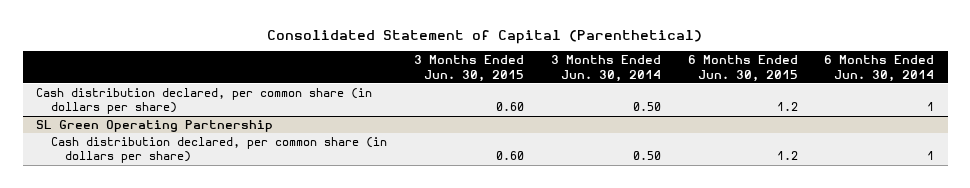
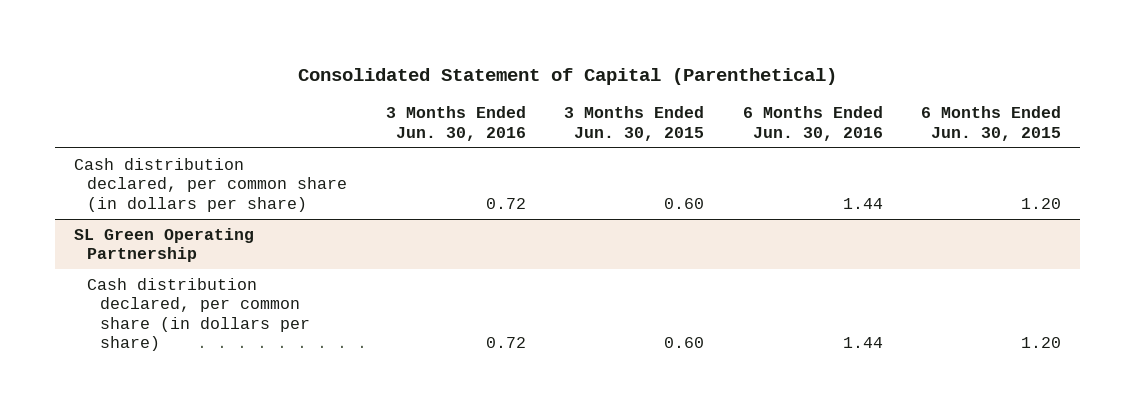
[550,55,661,82] 3 Months Ended Jun. 30, 2014 -> none
[824,55,935,82] 6 Months Ended Jun. 30, 2014 -> none
none -> [385,106,526,141] 3 Months Ended Jun. 30, 2016
none -> [742,106,883,141] 6 Months Ended Jun. 30, 2016
[776,102,798,112] 1.2 -> [1021,197,1062,209] 1.20
[776,151,798,161] 1.2 -> [1021,337,1062,349] 1.20

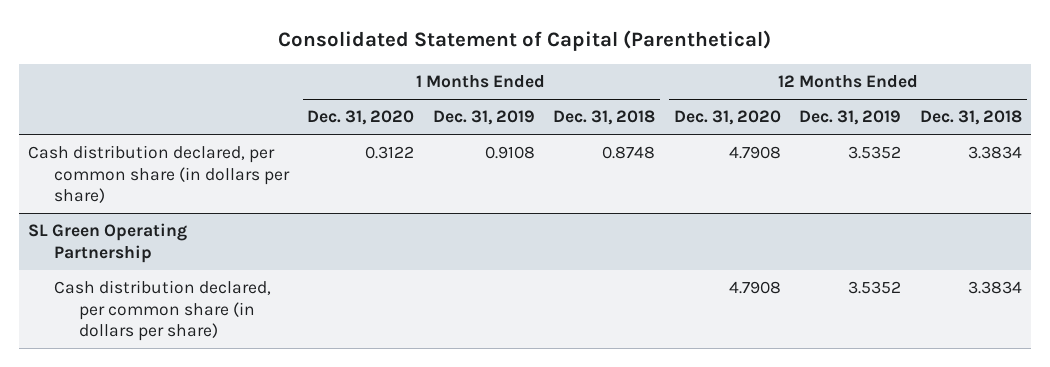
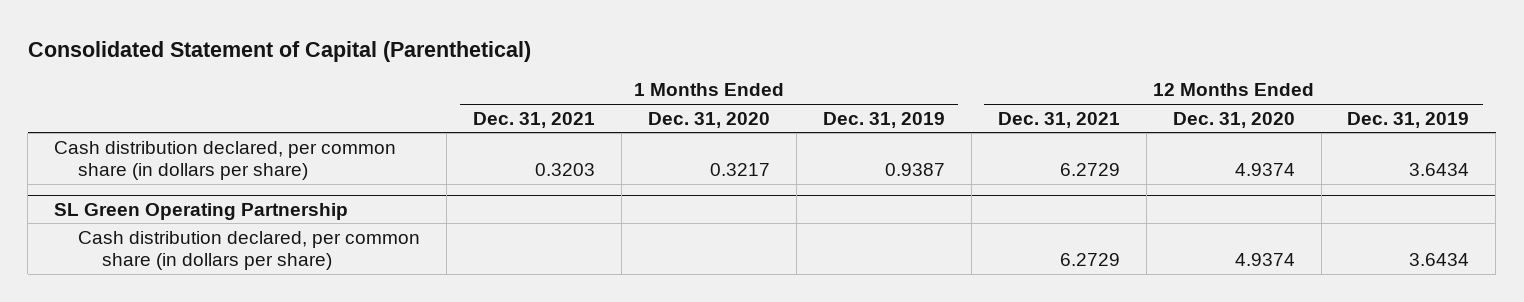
[553,110,656,126] Dec. 31, 2018 -> none
[920,110,1023,126] Dec. 31, 2018 -> none
none -> [472,111,595,128] Dec. 31, 2021
none -> [997,111,1120,128] Dec. 31, 2021
[365,146,415,160] 0.3122 -> [709,162,770,176] 0.3217
[484,146,535,160] 0.9108 -> [884,162,945,176] 0.9387
[728,146,781,160] 4.7908 -> [1234,162,1295,176] 4.9374
[848,146,902,160] 3.5352 -> [1409,162,1470,176] 3.6434
[728,281,781,295] 4.7908 -> [1234,252,1295,266] 4.9374
[848,281,902,295] 3.5352 -> [1409,252,1470,266] 3.6434

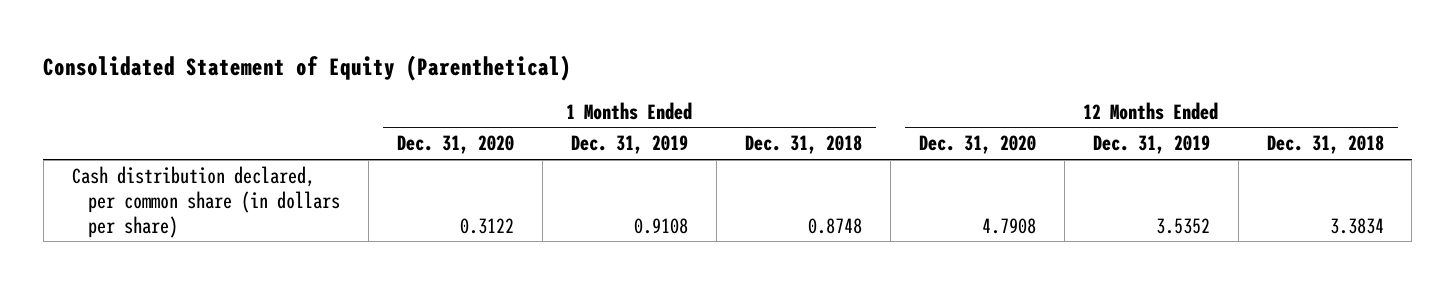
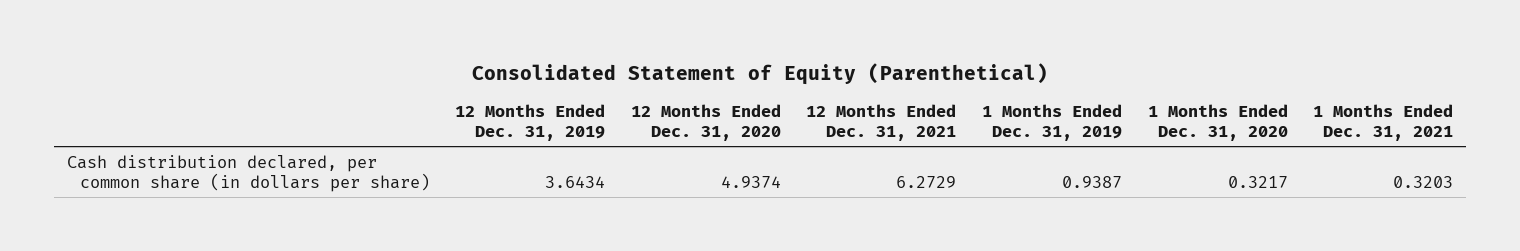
[744,135,862,155] Dec. 31, 2018 -> none
[1266,135,1384,155] Dec. 31, 2018 -> none
none -> [806,103,957,142] 12 Months Ended Dec. 31, 2021
none -> [1313,103,1454,142] 1 Months Ended Dec. 31, 2021
[460,217,515,234] 0.3122 -> [1227,176,1288,189] 0.3217
[633,217,688,234] 0.9108 -> [1062,176,1123,189] 0.9387
[981,217,1036,234] 4.7908 -> [720,176,781,189] 4.9374
[1155,217,1210,234] 3.5352 -> [545,176,606,189] 3.6434

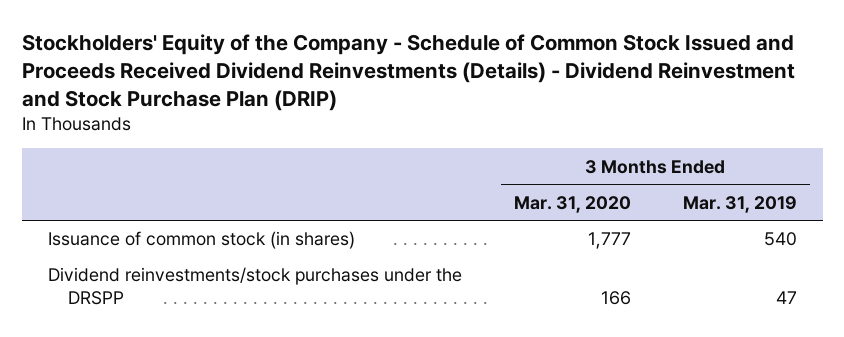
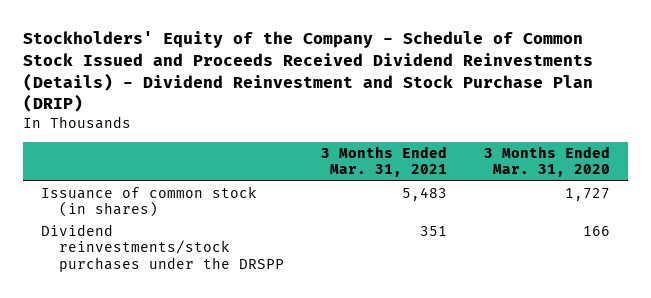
[682,195,797,213] Mar. 31, 2019 -> none
none -> [321,146,448,178] 3 Months Ended Mar. 31, 2021
[587,232,631,250] 1,777 -> [564,187,610,201] 1,727

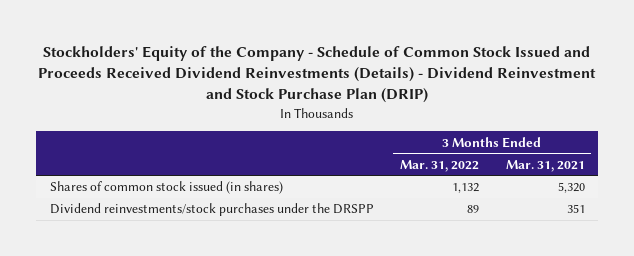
[483,146,610,178] 3 Months Ended Mar. 31, 2020 -> none
none -> [400,159,480,172] Mar. 31, 2022
[41,185,258,218] Issuance of common stock (in shares) -> [49,181,283,195] Shares of common stock issued (in shares)
[402,186,448,201] 5,483 -> [557,182,585,194] 5,320

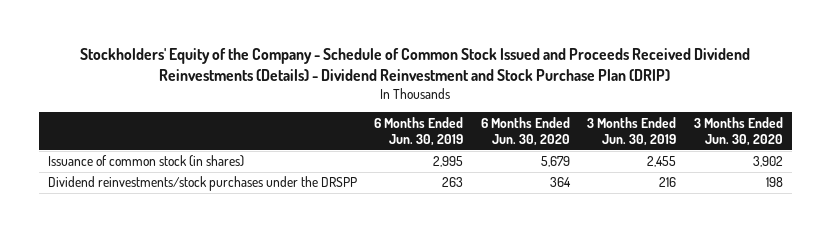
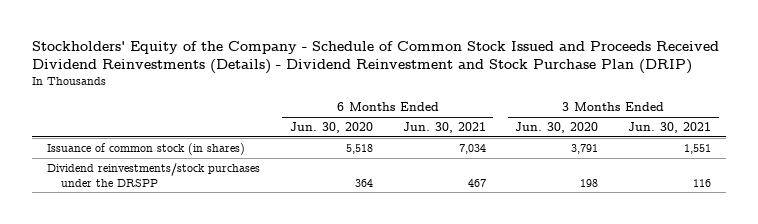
[374,116,464,147] 6 Months Ended Jun. 30, 2019 -> none
[587,116,677,147] 3 Months Ended Jun. 30, 2019 -> none
none -> [402,122,486,134] Jun. 30, 2021
none -> [628,122,712,134] Jun. 30, 2021
[540,156,570,168] 5,679 -> [345,144,373,155] 5,518
[752,156,783,168] 3,902 -> [571,144,599,155] 3,791

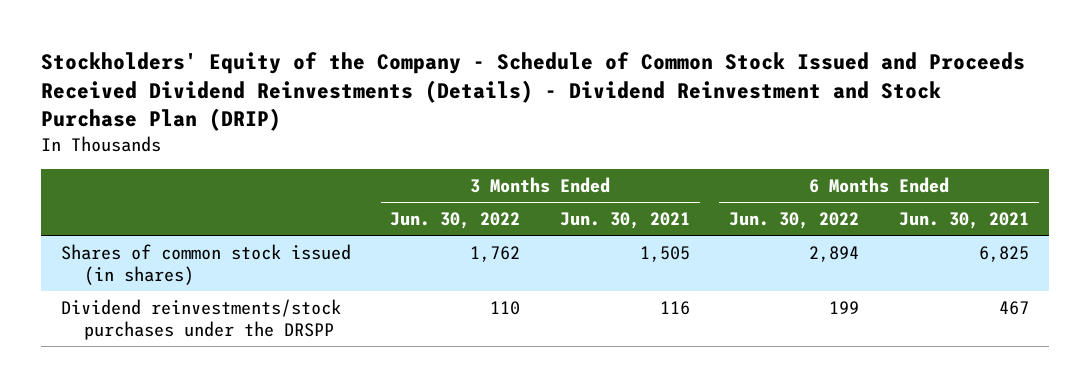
[289,122,373,134] Jun. 30, 2020 -> none
[515,122,599,134] Jun. 30, 2020 -> none
none -> [390,211,521,229] Jun. 30, 2022
none -> [729,211,860,229] Jun. 30, 2022
[46,143,245,156] Issuance of common stock (in shares) -> [60,243,351,285] Shares of common stock issued (in shares)
[458,144,486,155] 7,034 -> [978,245,1029,262] 6,825
[684,144,712,155] 1,551 -> [639,245,690,262] 1,505

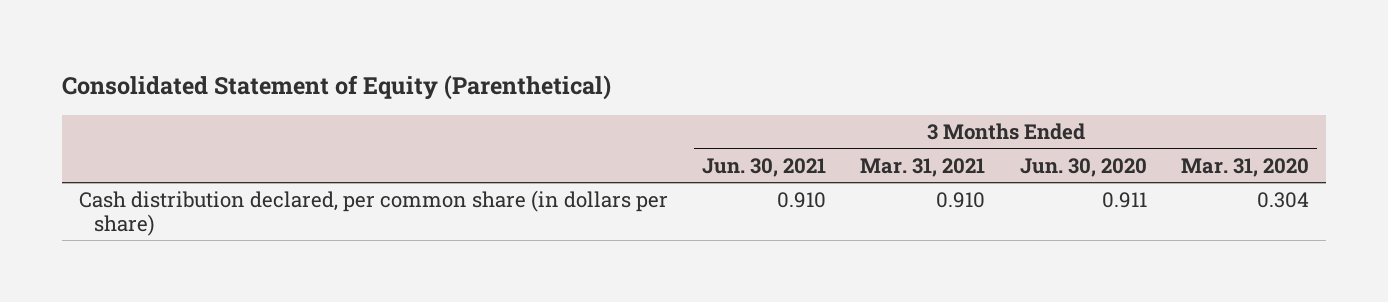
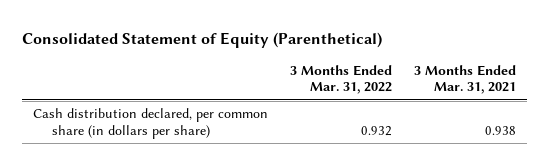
[702,157,827,177] Jun. 30, 2021 -> none
[1019,157,1147,177] Jun. 30, 2020 -> none
[1180,157,1309,177] Mar. 31, 2020 -> none
none -> [290,64,393,95] 3 Months Ended Mar. 31, 2022
[936,192,986,209] 0.910 -> [485,125,517,135] 0.938

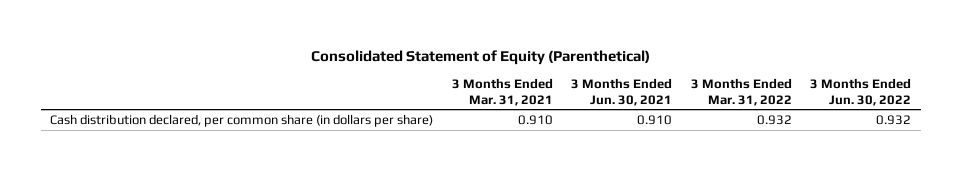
none -> [571,77,673,106] 3 Months Ended Jun. 30, 2021
none -> [810,77,912,106] 3 Months Ended Jun. 30, 2022
[485,125,517,135] 0.938 -> [517,115,553,126] 0.910

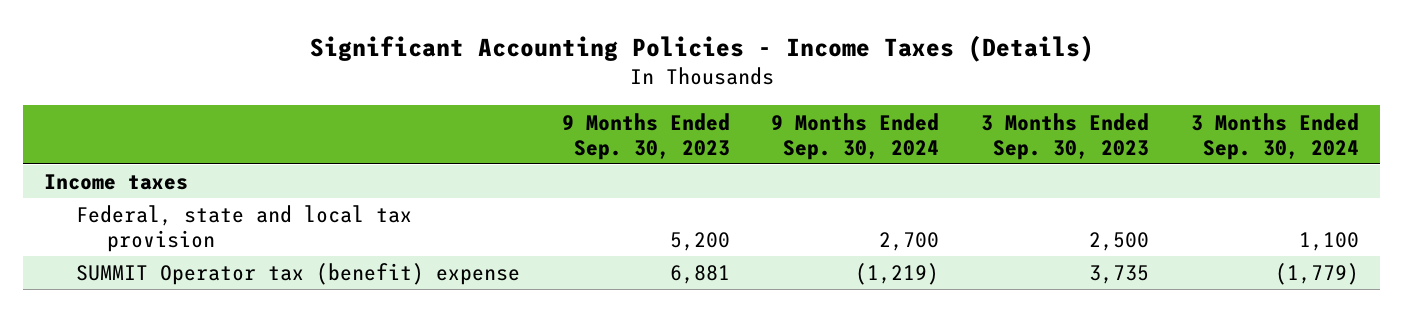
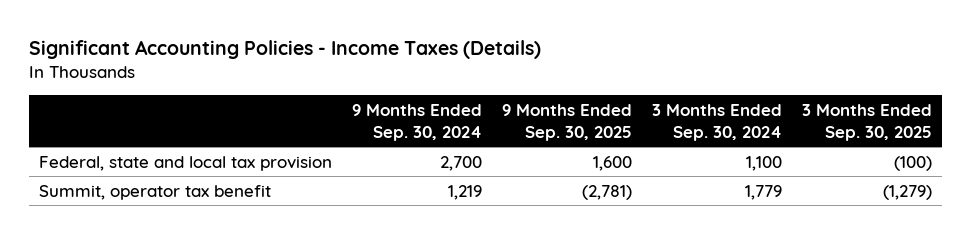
[561,112,730,160] 9 Months Ended Sep. 30, 2023 -> none
[981,112,1150,160] 3 Months Ended Sep. 30, 2023 -> none
none -> [501,103,632,141] 9 Months Ended Sep. 30, 2025
none -> [801,103,932,141] 3 Months Ended Sep. 30, 2025
[43,174,188,191] Income taxes -> none
[75,263,520,286] SUMMIT Operator tax (benefit) expense -> [39,184,272,200] Summit, operator tax benefit
[855,263,940,286] (1,219) -> [448,184,483,200] 1,219
[1275,263,1360,286] (1,779) -> [744,184,782,200] 1,779

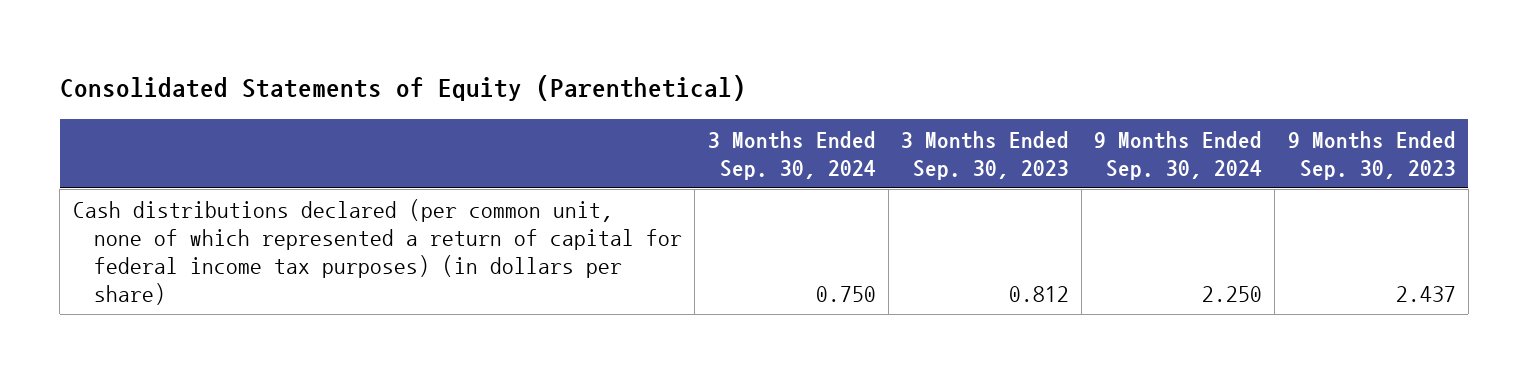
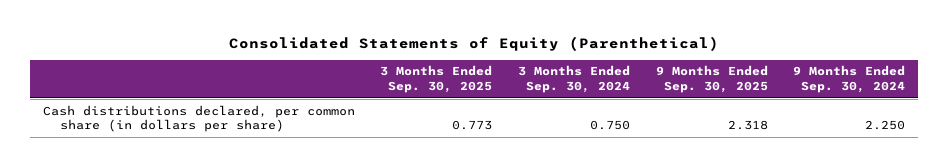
[900,130,1069,180] 3 Months Ended Sep. 30, 2023 -> none
[1287,130,1456,180] 9 Months Ended Sep. 30, 2023 -> none
none -> [380,65,493,94] 3 Months Ended Sep. 30, 2025
none -> [655,65,768,94] 9 Months Ended Sep. 30, 2025
[72,198,683,306] Cash distributions declared (per common unit, none of which represented a return of capital for federal income tax purposes) (in dollars per share) -> [42,104,355,133] Cash distributions declared, per common share (in dollars per share)

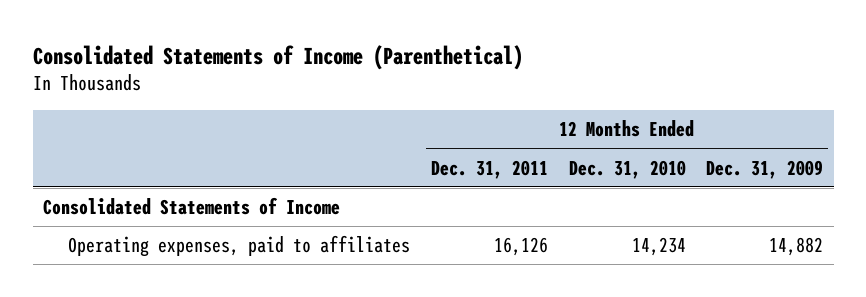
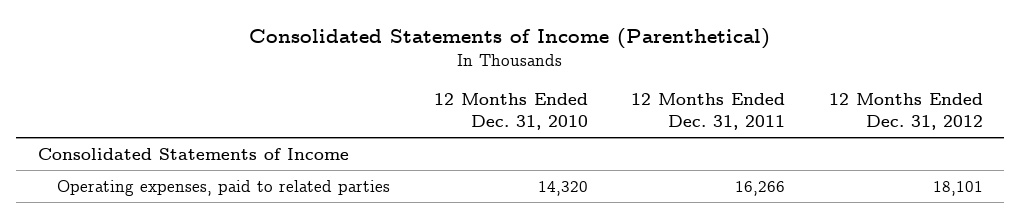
[706,159,824,179] Dec. 31, 2009 -> none
none -> [828,93,983,130] 12 Months Ended Dec. 31, 2012
[68,235,411,258] Operating expenses, paid to affiliates -> [57,180,391,197] Operating expenses, paid to related parties
[493,237,548,257] 16,126 -> [735,181,786,197] 16,266
[631,237,686,257] 14,234 -> [537,181,588,197] 14,320

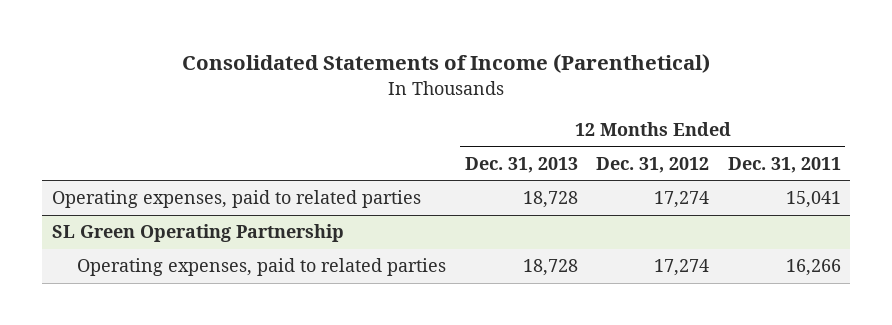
[433,93,588,130] 12 Months Ended Dec. 31, 2010 -> none
none -> [464,156,578,173] Dec. 31, 2013
[37,148,349,161] Consolidated Statements of Income -> none
[735,181,786,197] 16,266 -> [785,191,841,209] 15,041
[932,181,983,197] 18,101 -> [654,191,710,209] 17,274
none -> [51,224,344,243] SL Green Operating Partnership
none -> [77,258,447,277] Operating expenses, paid to related parties

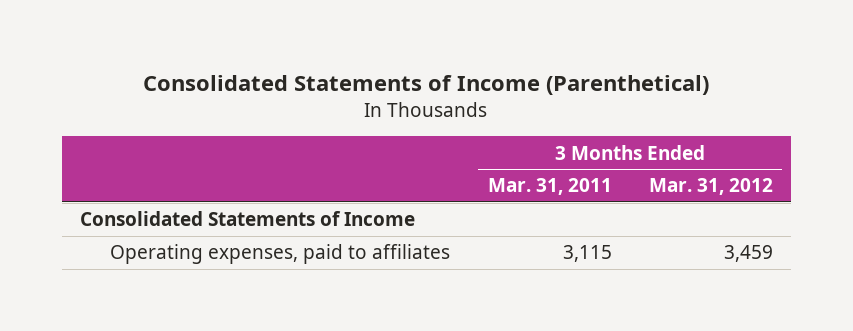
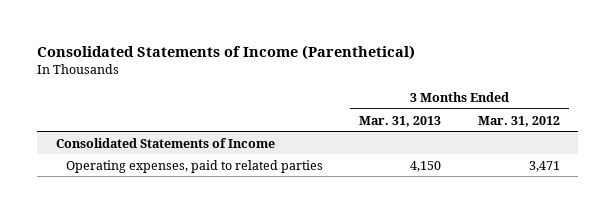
[487,178,612,196] Mar. 31, 2011 -> none
none -> [359,115,442,127] Mar. 31, 2013
[110,244,451,265] Operating expenses, paid to affiliates -> [65,159,323,173] Operating expenses, paid to related parties
[723,245,773,263] 3,459 -> [529,160,561,172] 3,471

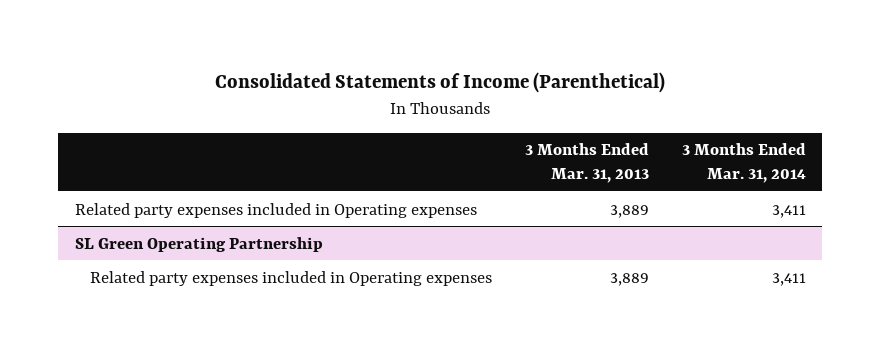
[478,115,561,127] Mar. 31, 2012 -> none
none -> [681,143,806,184] 3 Months Ended Mar. 31, 2014
[55,137,275,148] Consolidated Statements of Income -> none
[65,159,323,173] Operating expenses, paid to related parties -> [74,202,477,218] Related party expenses included in Operating expenses
[410,160,442,172] 4,150 -> [609,204,649,218] 3,889
none -> [74,236,323,252] SL Green Operating Partnership
none -> [90,270,493,286] Related party expenses included in Operating expenses

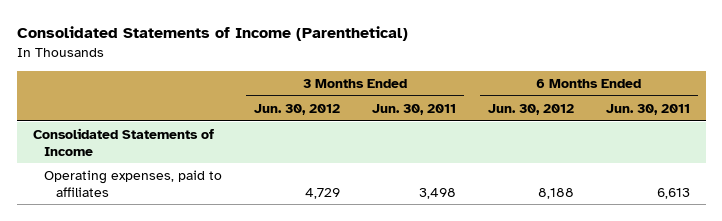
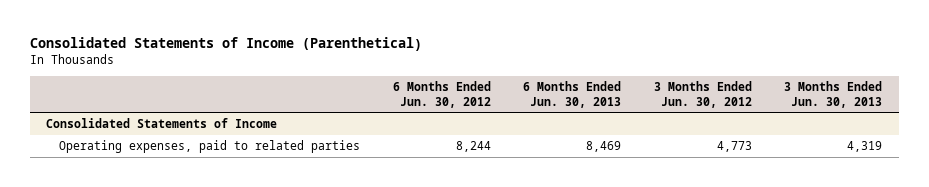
[372,104,457,116] Jun. 30, 2011 -> none
[605,104,690,116] Jun. 30, 2011 -> none
none -> [523,81,622,108] 6 Months Ended Jun. 30, 2013
none -> [784,81,883,108] 3 Months Ended Jun. 30, 2013
[44,170,223,197] Operating expenses, paid to affiliates -> [59,140,361,154] Operating expenses, paid to related parties
[305,187,341,199] 4,729 -> [716,141,752,153] 4,773
[537,187,574,199] 8,188 -> [455,141,491,153] 8,244

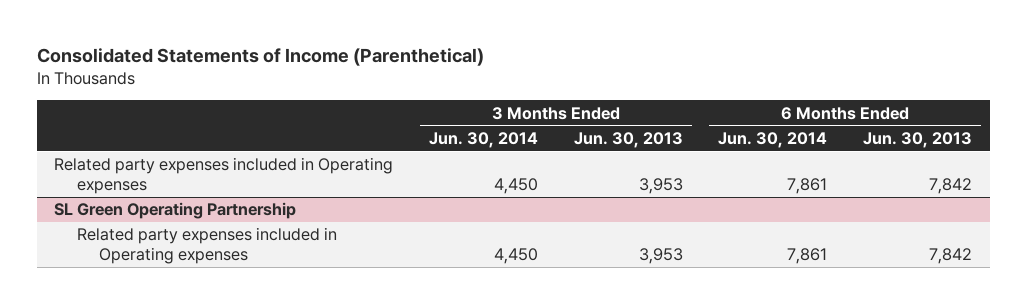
[392,81,491,108] 6 Months Ended Jun. 30, 2012 -> none
[653,81,752,108] 3 Months Ended Jun. 30, 2012 -> none
none -> [429,132,539,149] Jun. 30, 2014
none -> [718,132,828,149] Jun. 30, 2014
[46,118,278,129] Consolidated Statements of Income -> none
[59,140,361,154] Operating expenses, paid to related parties -> [54,157,394,195] Related party expenses included in Operating expenses
[586,141,622,153] 8,469 -> [928,178,972,195] 7,842
[847,141,883,153] 4,319 -> [638,178,683,195] 3,953
none -> [54,202,297,220] SL Green Operating Partnership
none -> [76,227,337,265] Related party expenses included in Operating expenses

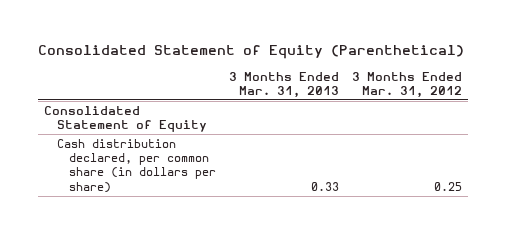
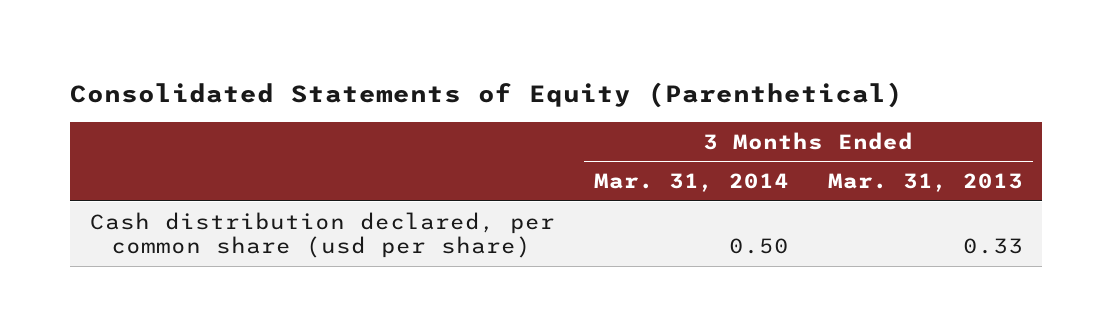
[37,45,464,60] Consolidated Statement of Equity (Parenthetical) -> [70,81,904,108] Consolidated Statements of Equity (Parenthetical)
[351,71,462,98] 3 Months Ended Mar. 31, 2012 -> none
none -> [593,173,789,193] Mar. 31, 2014
[44,105,207,133] Consolidated Statement of Equity -> none
[56,138,216,193] Cash distribution declared, per common share (in dollars per share) -> [89,211,555,259] Cash distribution declared, per common share (usd per share)

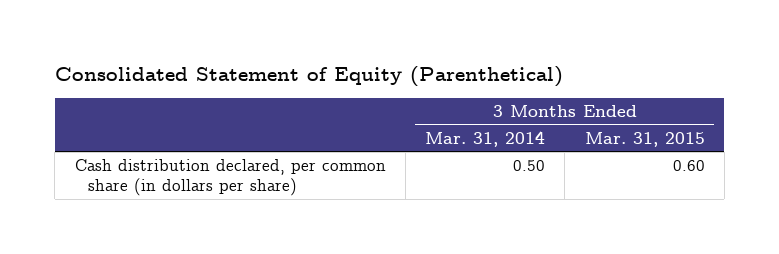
[70,81,904,108] Consolidated Statements of Equity (Parenthetical) -> [54,65,563,87] Consolidated Statement of Equity (Parenthetical)
[827,173,1023,193] Mar. 31, 2013 -> none
none -> [584,131,705,147] Mar. 31, 2015
[89,211,555,259] Cash distribution declared, per common share (usd per share) -> [74,159,386,197] Cash distribution declared, per common share (in dollars per share)

